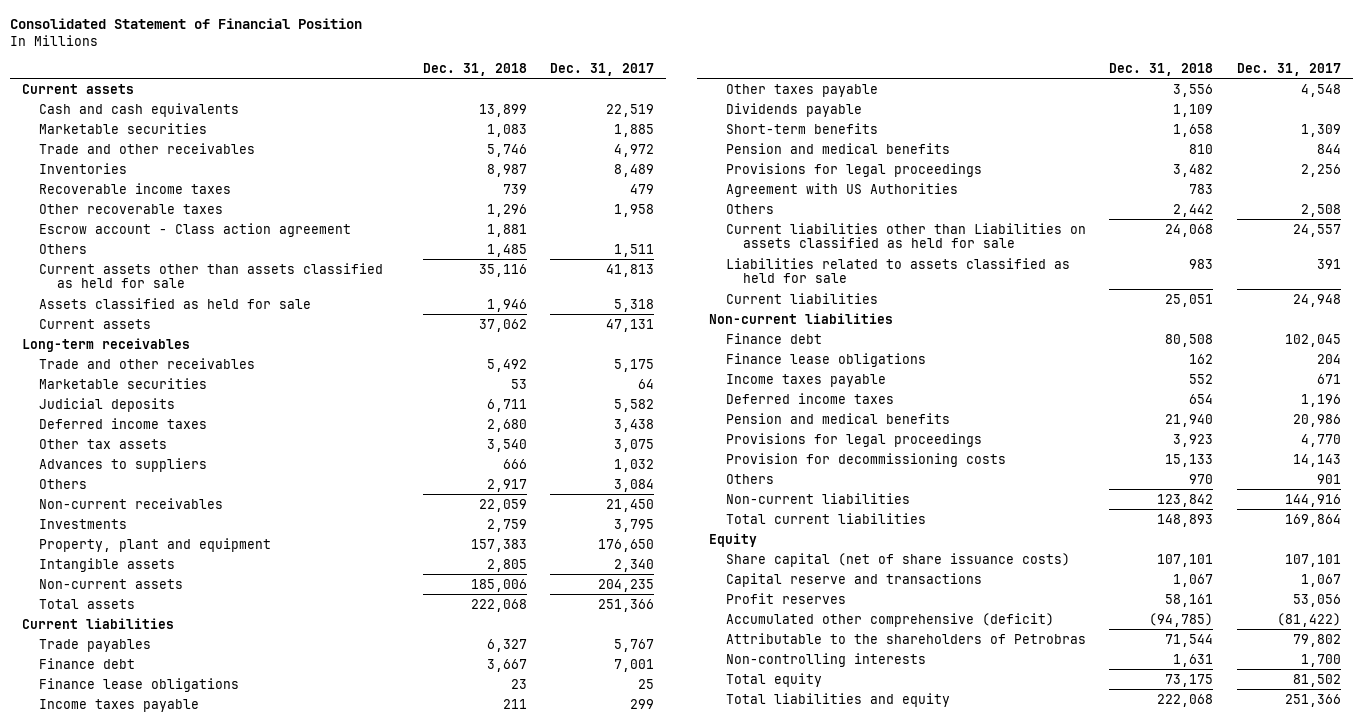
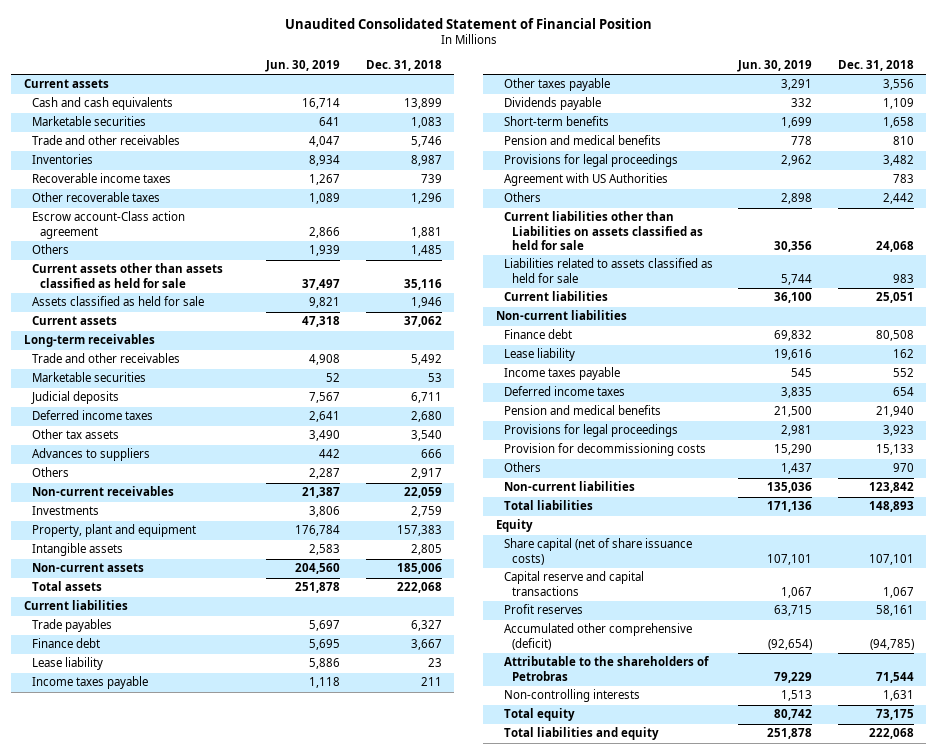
[10,18,363,30] Consolidated Statement of Financial Position -> [284,17,652,29] Unaudited Consolidated Statement of Financial Position
[550,62,655,76] Dec. 31, 2017 -> none
none -> [265,60,341,73] Jun. 30, 2019
[39,222,352,237] Escrow account - Class action agreement -> [31,211,185,239] Escrow account-Class action agreement
[39,677,240,692] Finance lease obligations -> [31,657,103,671] Lease liability
[725,352,926,367] Finance lease obligations -> [504,348,576,362] Lease liability
[725,512,926,524] Total current liabilities -> [504,500,594,511] Total liabilities
[725,572,982,587] Capital reserve and transactions -> [504,571,645,596] Capital reserve and capital transactions

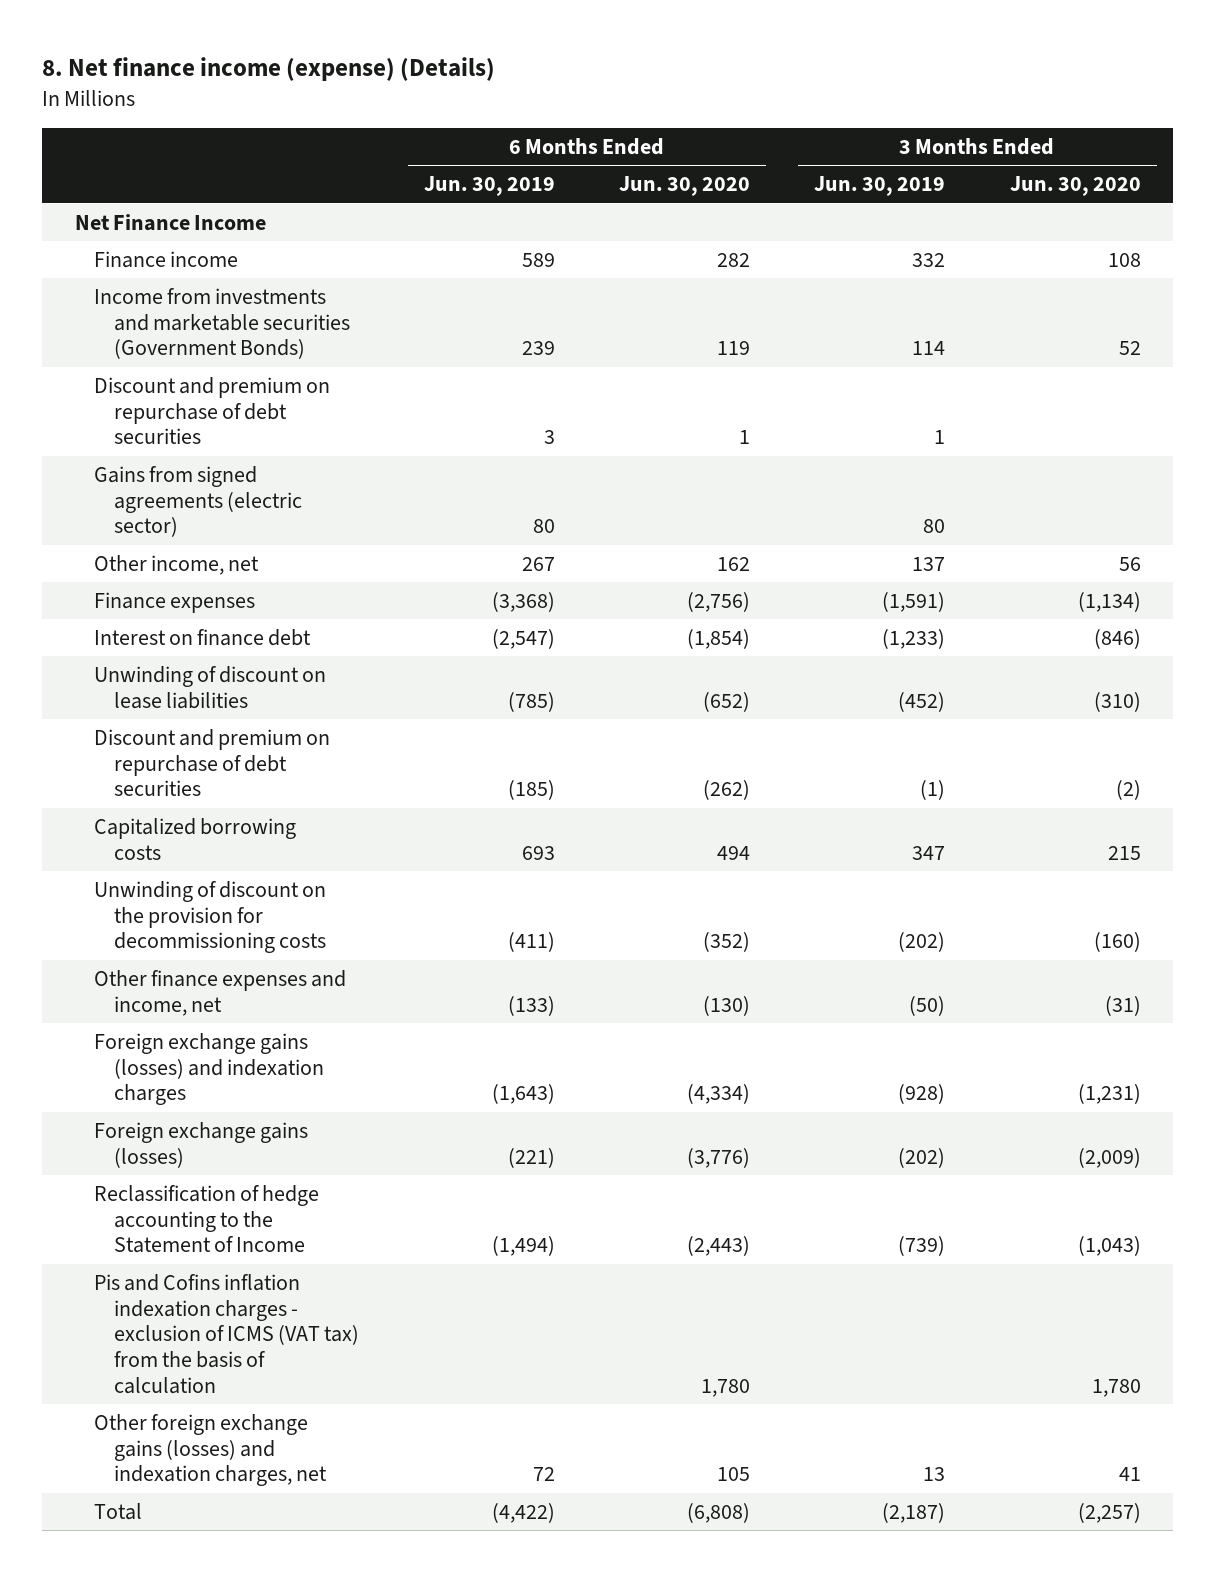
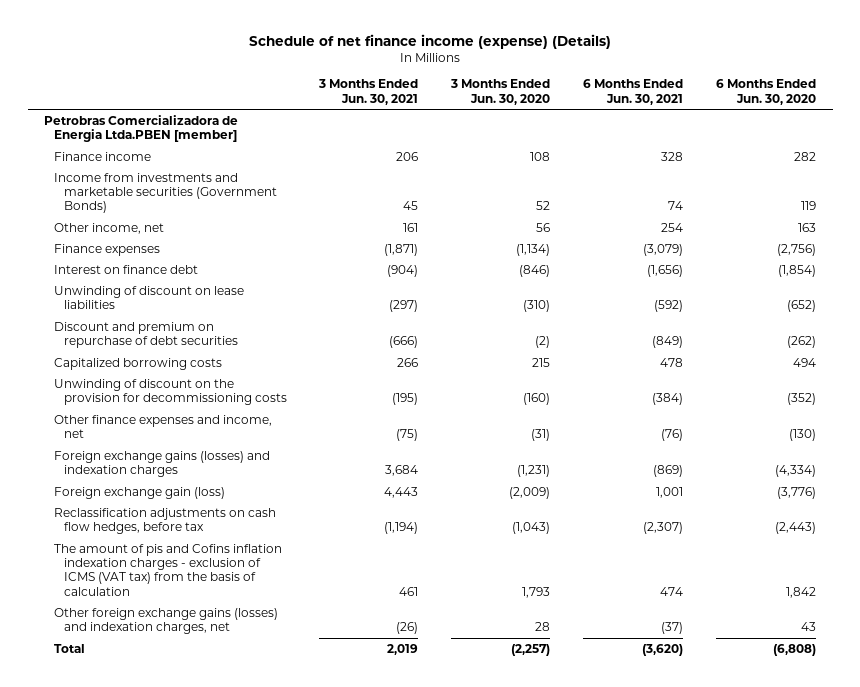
[42,57,496,82] 8. Net finance income (expense) (Details) -> [249,33,612,49] Schedule of net finance income (expense) (Details)
[423,176,555,197] Jun. 30, 2019 -> none
[814,176,946,197] Jun. 30, 2019 -> none
none -> [318,79,419,105] 3 Months Ended Jun. 30, 2021
none -> [583,79,684,105] 6 Months Ended Jun. 30, 2021
[74,213,266,231] Net Finance Income -> [44,114,239,143] Petrobras Comercializadora de Energia Ltda.PBEN [member]
[94,376,331,445] Discount and premium on repurchase of debt securities -> none
[94,465,303,538] Gains from signed agreements (electric sector) -> none
[716,556,750,571] 162 -> [798,222,817,232] 163
[94,1121,309,1168] Foreign exchange gains (losses) -> [53,486,225,499] Foreign exchange gain (loss)
[94,1184,320,1254] Reclassification of hedge accounting to the Statement of Income -> [53,507,276,535] Reclassification adjustments on cash flow hedges, before tax
[94,1273,360,1394] Pis and Cofins inflation indexation charges - exclusion of ICMS (VAT tax) from the basis of calculation -> [53,543,282,596] The amount of pis and Cofins inflation indexation charges - exclusion of ICMS (VAT tax) from the basis of calculation
[700,1378,750,1397] 1,780 -> [786,586,817,598] 1,842
[1091,1378,1141,1397] 1,780 -> [522,586,551,598] 1,793
[716,1467,750,1482] 105 -> [801,622,817,632] 43
[1118,1467,1141,1482] 41 -> [535,622,551,632] 28

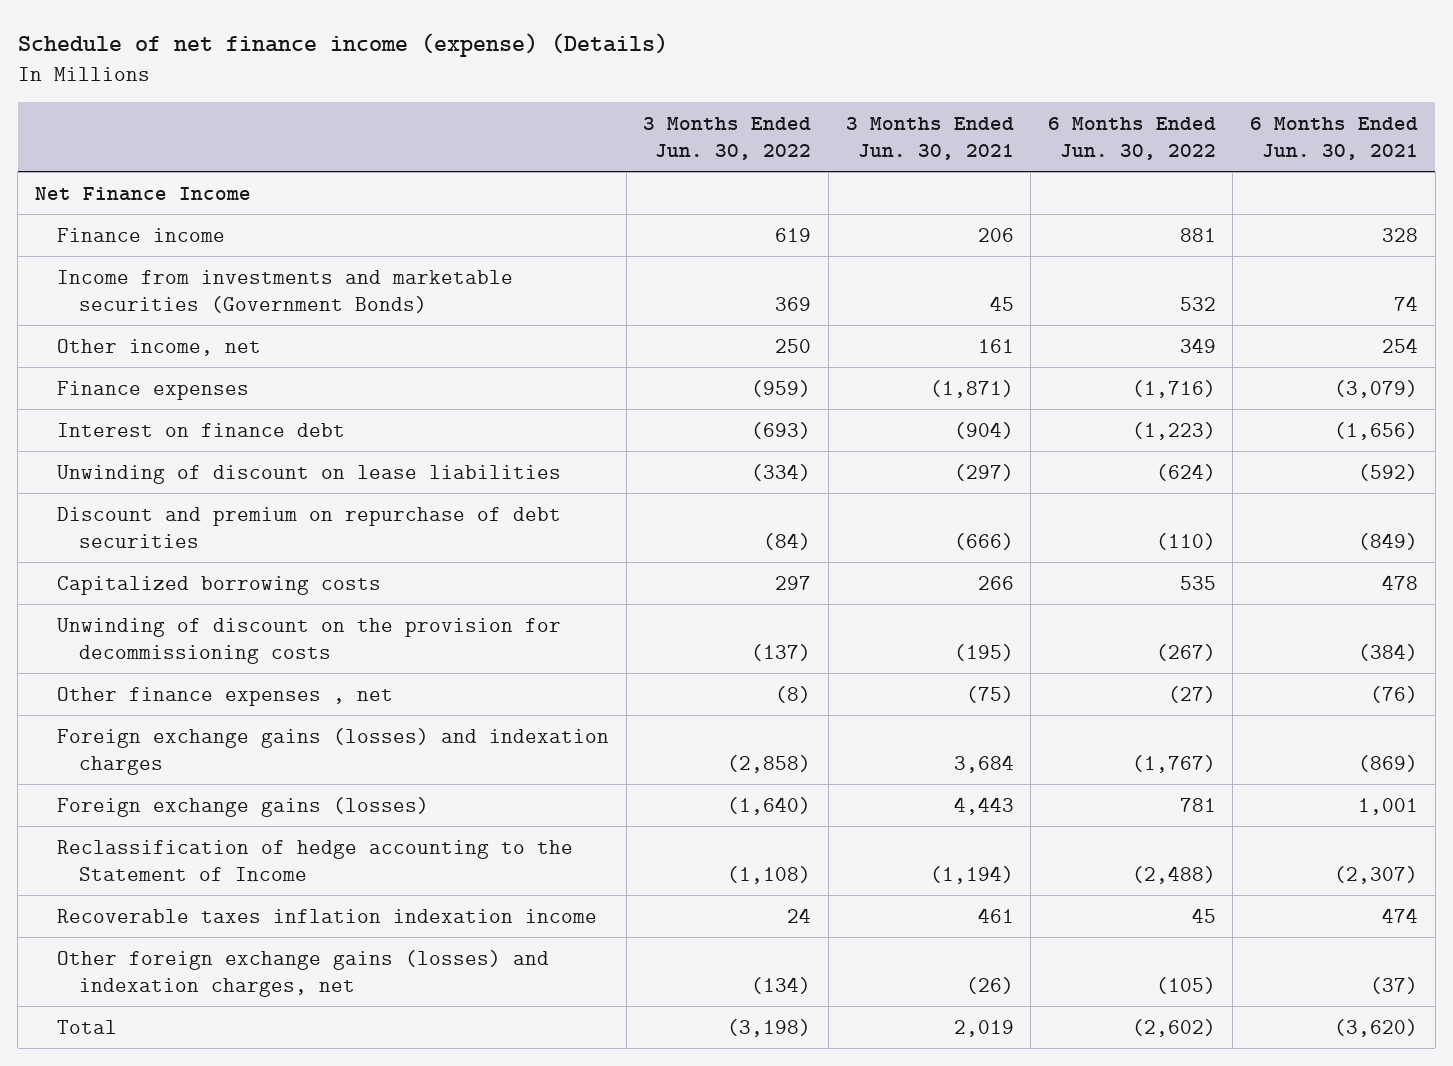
[450,79,551,105] 3 Months Ended Jun. 30, 2020 -> none
[716,79,817,105] 6 Months Ended Jun. 30, 2020 -> none
none -> [643,116,812,160] 3 Months Ended Jun. 30, 2022
none -> [1047,116,1216,160] 6 Months Ended Jun. 30, 2022
[44,114,239,143] Petrobras Comercializadora de Energia Ltda.PBEN [member] -> none
none -> [34,186,251,201] Net Finance Income
[53,414,272,439] Other finance expenses and income, net -> [57,686,394,706] Other finance expenses , net
[53,486,225,499] Foreign exchange gain (loss) -> [57,796,430,817] Foreign exchange gains (losses)
[53,507,276,535] Reclassification adjustments on cash flow hedges, before tax -> [57,839,574,881] Reclassification of hedge accounting to the Statement of Income
[53,543,282,596] The amount of pis and Cofins inflation indexation charges - exclusion of ICMS (VAT tax) from the basis of calculation -> [57,908,598,923] Recoverable taxes inflation indexation income

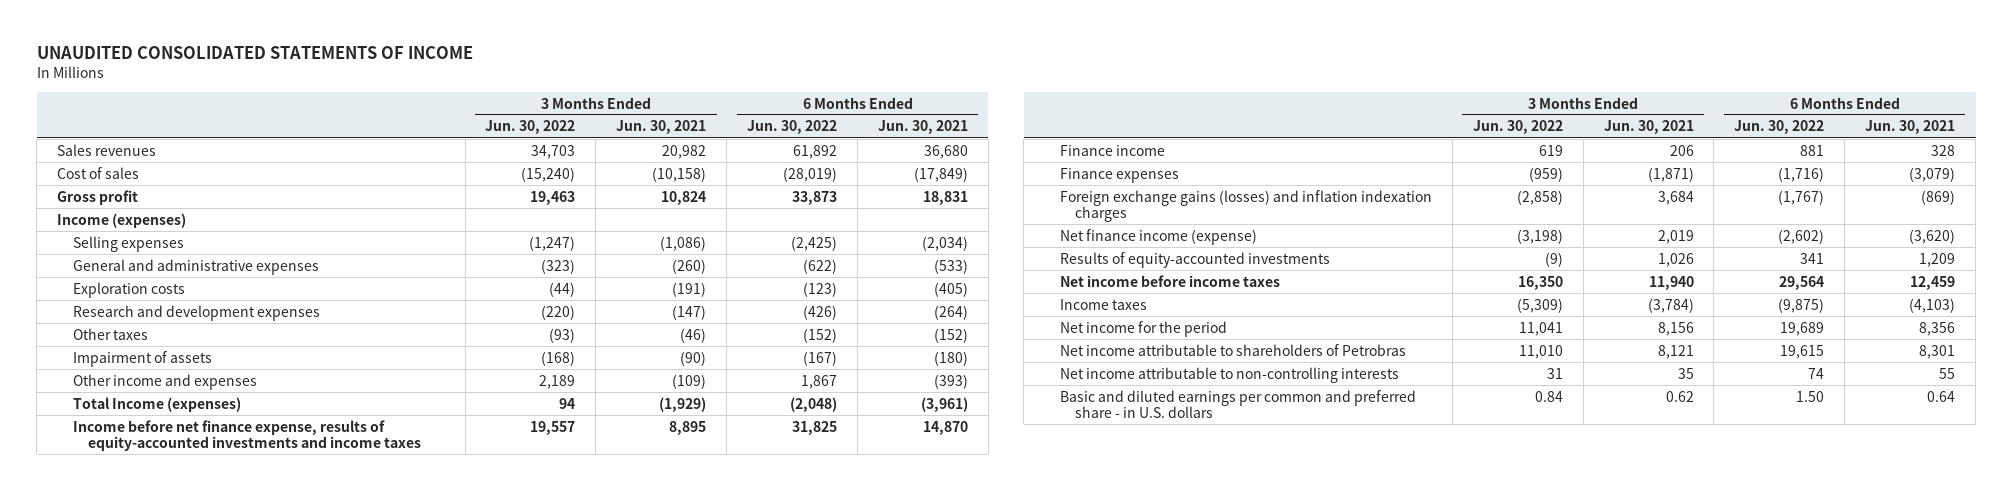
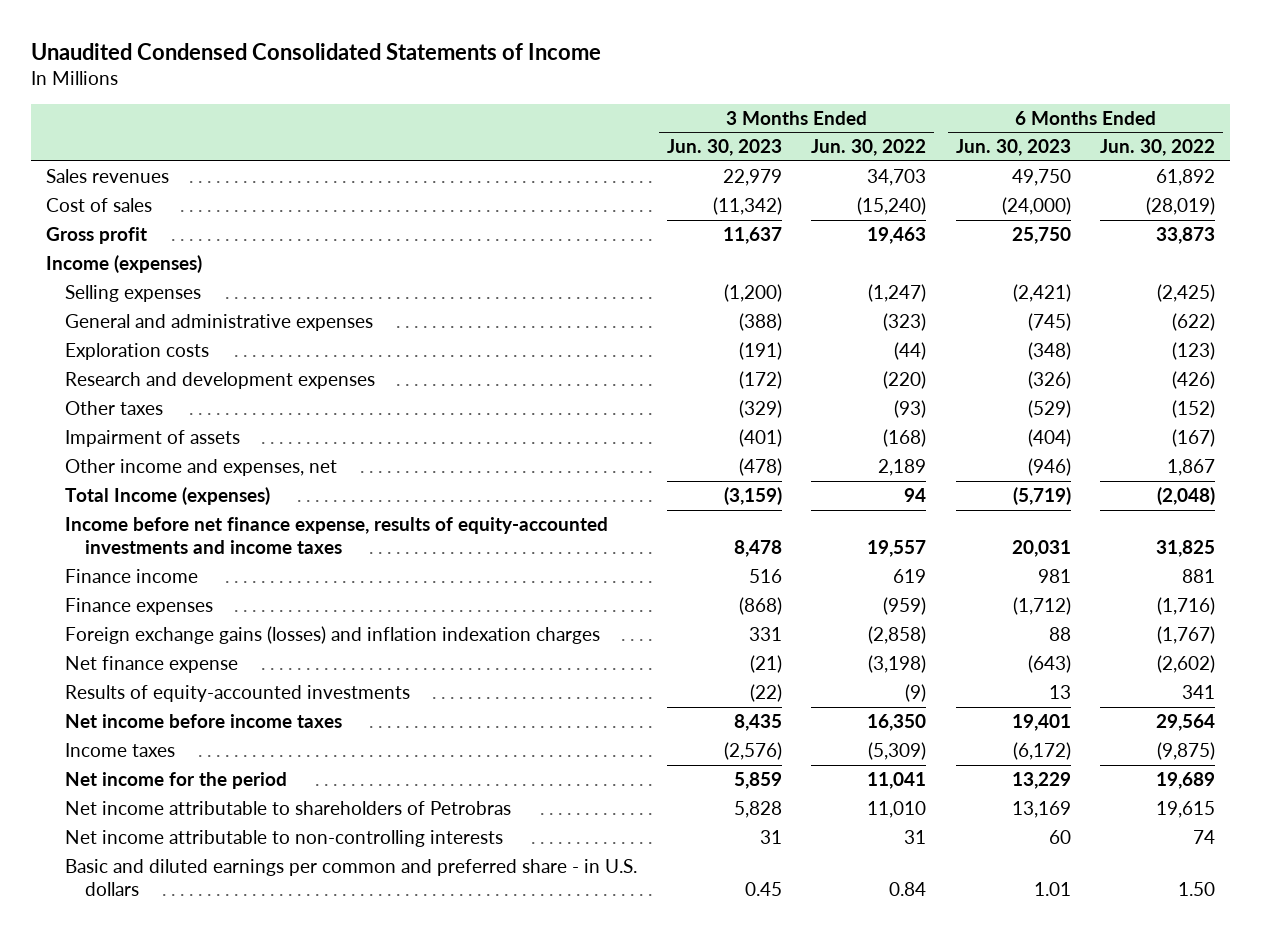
[36,45,473,59] UNAUDITED CONSOLIDATED STATEMENTS OF INCOME -> [31,43,602,61] Unaudited Condensed Consolidated Statements of Income
[616,120,707,135] Jun. 30, 2021 -> none
[878,120,969,135] Jun. 30, 2021 -> none
none -> [666,139,782,157] Jun. 30, 2023
none -> [955,139,1071,157] Jun. 30, 2023
[72,373,257,390] Other income and expenses -> [65,458,338,476] Other income and expenses, net
[1059,228,1257,245] Net finance income (expense) -> [65,655,239,673] Net finance expense

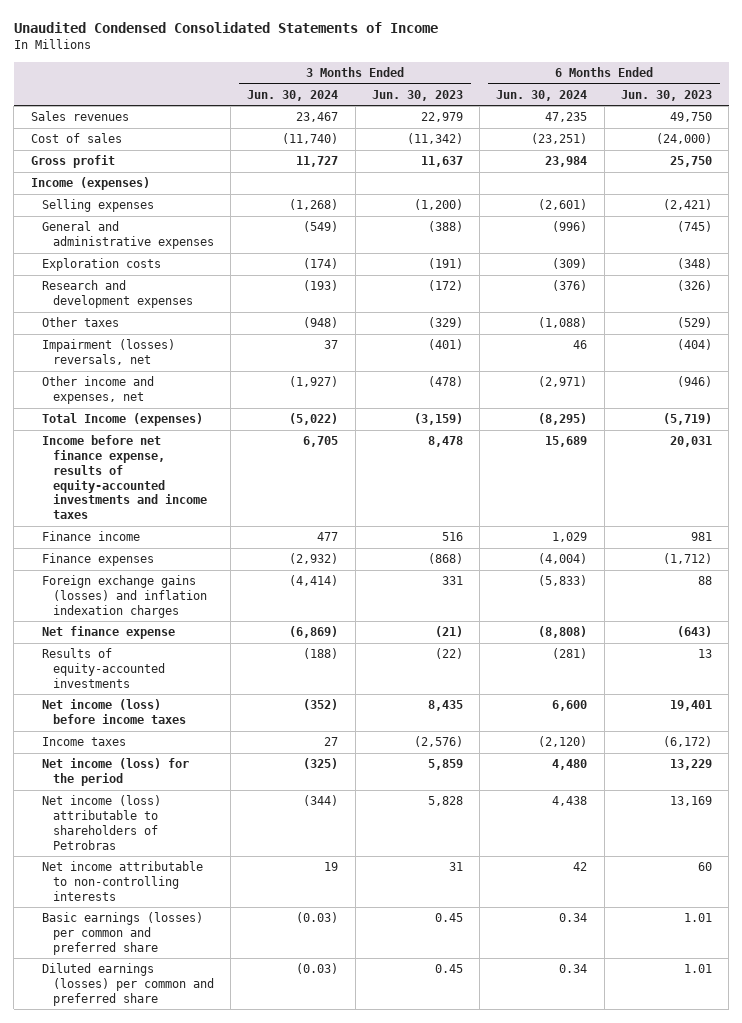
[811,139,927,157] Jun. 30, 2022 -> none
[1100,139,1216,157] Jun. 30, 2022 -> none
none -> [247,89,339,101] Jun. 30, 2024
none -> [496,89,588,101] Jun. 30, 2024
[65,429,241,447] Impairment of assets -> [41,339,175,366] Impairment (losses) reversals, net
[65,713,343,728] Net income before income taxes -> [41,699,186,725] Net income (loss) before income taxes
[65,771,288,789] Net income for the period -> [41,758,189,787] Net income (loss) for the period
[65,800,512,815] Net income attributable to shareholders of Petrobras -> [41,795,161,850] Net income (loss) attributable to shareholders of Petrobras
[65,858,638,897] Basic and diluted earnings per common and preferred share - in U.S. dollars -> [41,912,203,955] Basic earnings (losses) per common and preferred share
none -> [41,963,214,1006] Diluted earnings (losses) per common and preferred share

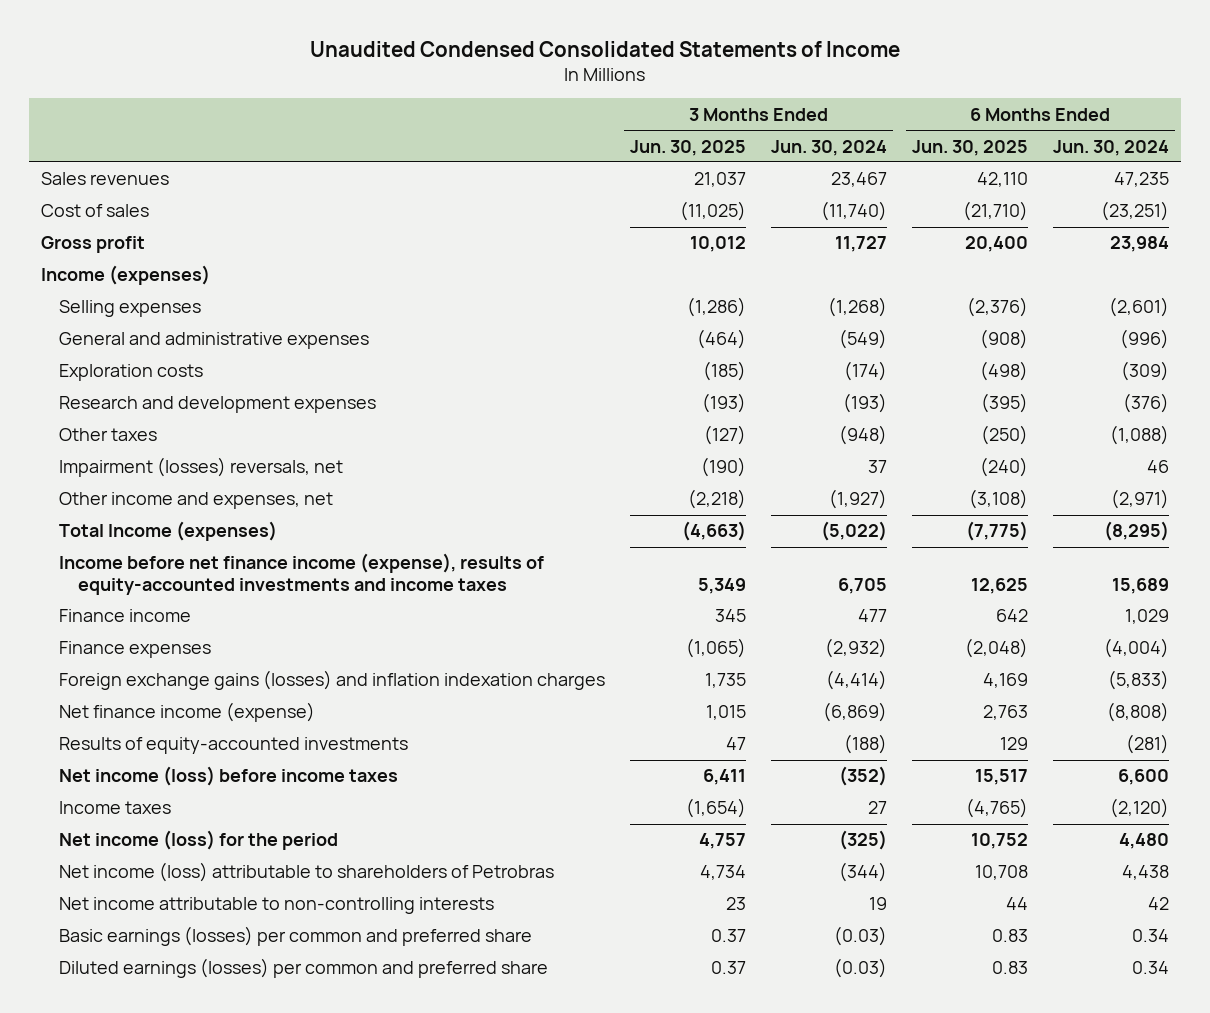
[371,89,463,101] Jun. 30, 2023 -> none
[620,89,712,101] Jun. 30, 2023 -> none
none -> [630,139,747,156] Jun. 30, 2025
none -> [911,139,1028,156] Jun. 30, 2025
[41,435,207,520] Income before net finance expense, results of equity-accounted investments and income taxes -> [59,553,545,596] Income before net finance income (expense), results of equity-accounted investments and income taxes
[41,626,175,640] Net finance expense -> [59,702,316,723] Net finance income (expense)

